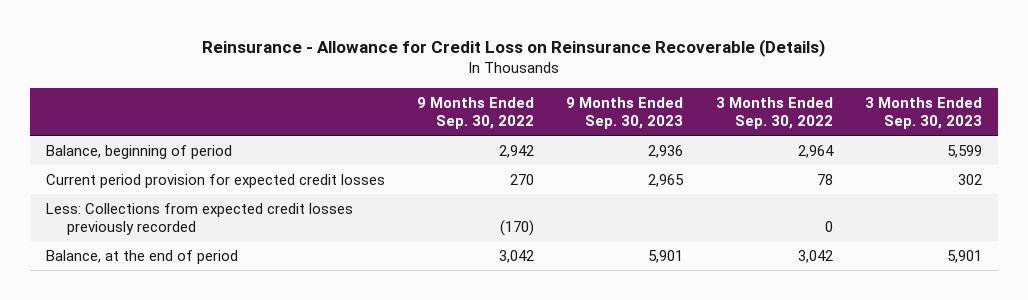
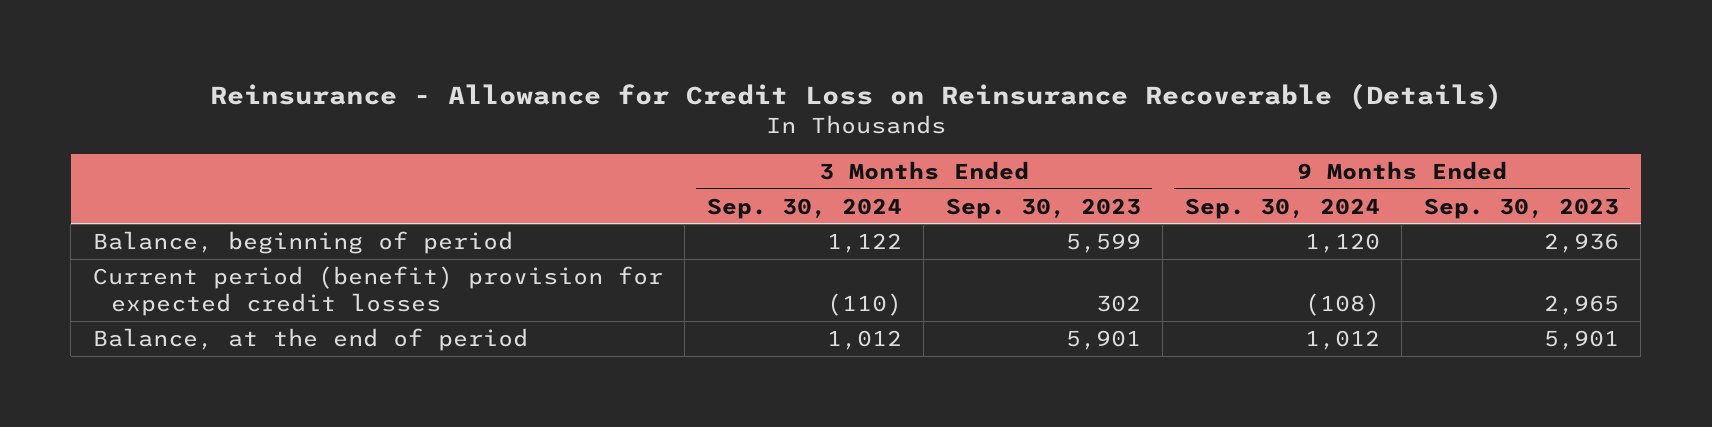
[417,96,535,129] 9 Months Ended Sep. 30, 2022 -> none
[715,96,833,129] 3 Months Ended Sep. 30, 2022 -> none
none -> [706,197,902,219] Sep. 30, 2024
none -> [1184,197,1380,219] Sep. 30, 2024
[46,202,354,235] Less: Collections from expected credit losses previously recorded -> none
[46,173,386,188] Current period provision for expected credit losses -> [92,265,663,316] Current period (benefit) provision for expected credit losses

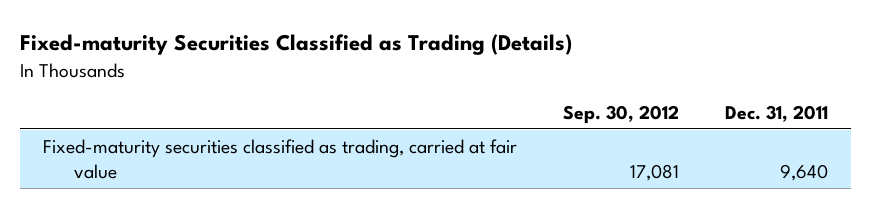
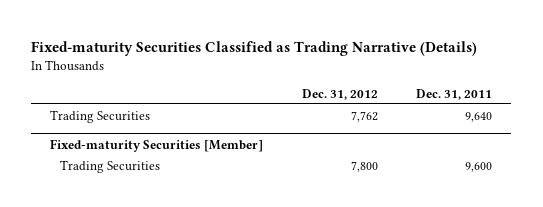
[20,34,573,56] Fixed-maturity Securities Classified as Trading (Details) -> [31,40,478,56] Fixed-maturity Securities Classified as Trading Narrative (Details)
[562,104,679,124] Sep. 30, 2012 -> none
none -> [301,88,378,100] Dec. 31, 2012
[43,138,518,179] Fixed-maturity securities classified as trading, carried at fair value -> [50,109,151,123] Trading Securities
none -> [50,138,264,152] Fixed-maturity Securities [Member]
none -> [59,159,160,173] Trading Securities

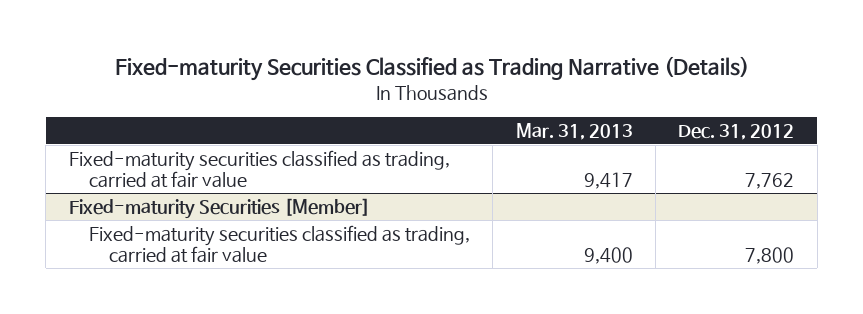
[416,88,493,100] Dec. 31, 2011 -> none
none -> [515,123,633,141] Mar. 31, 2013
[50,109,151,123] Trading Securities -> [68,149,450,189] Fixed-maturity securities classified as trading, carried at fair value
[59,159,160,173] Trading Securities -> [89,224,471,264] Fixed-maturity securities classified as trading, carried at fair value

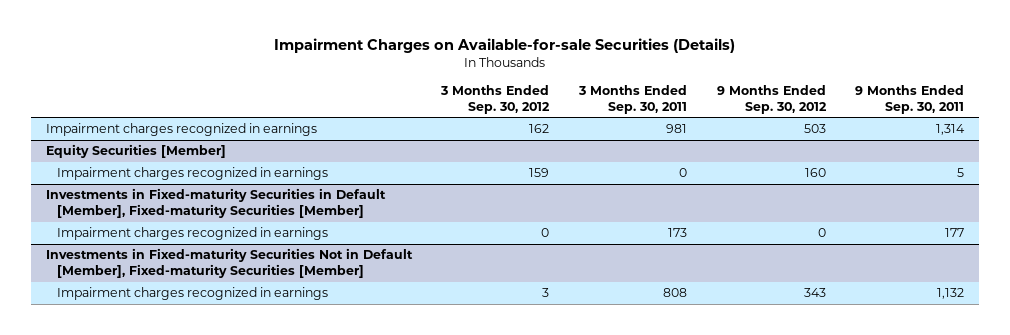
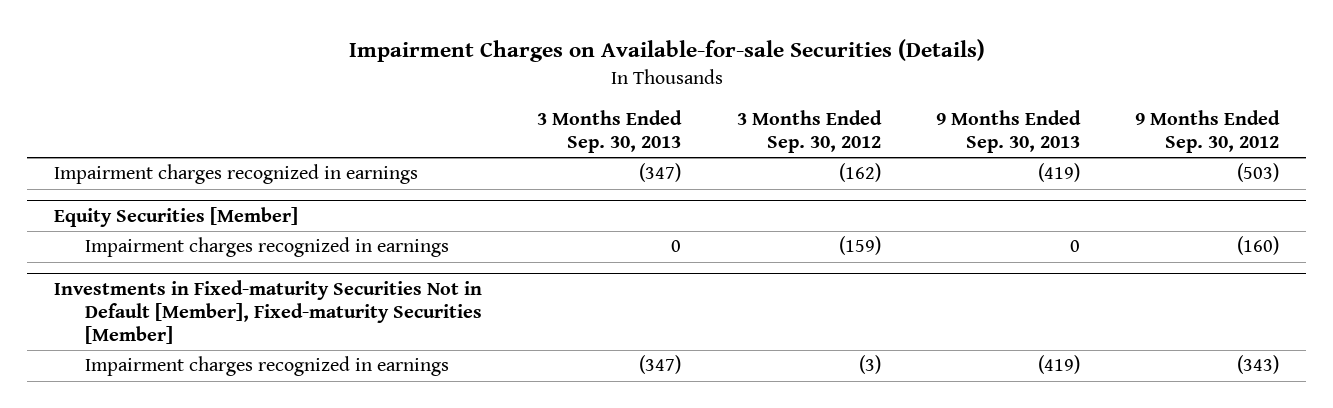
[578,84,688,114] 3 Months Ended Sep. 30, 2011 -> none
[855,84,965,114] 9 Months Ended Sep. 30, 2011 -> none
none -> [537,110,683,154] 3 Months Ended Sep. 30, 2013
none -> [935,110,1081,154] 9 Months Ended Sep. 30, 2013
[529,124,550,134] 162 -> [838,163,881,183] (162)
[803,124,826,134] 503 -> [1236,163,1279,183] (503)
[45,188,386,219] Investments in Fixed-maturity Securities in Default [Member], Fixed-maturity Securities [Member] -> none
[57,227,329,241] Impairment charges recognized in earnings -> none
[529,168,550,178] 159 -> [838,236,881,256] (159)
[804,168,826,178] 160 -> [1236,236,1279,256] (160)
[542,288,550,298] 3 -> [858,355,881,375] (3)
[803,288,826,298] 343 -> [1236,355,1279,375] (343)

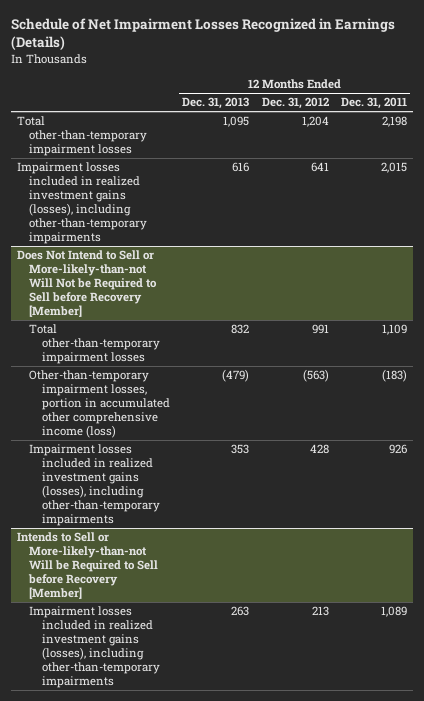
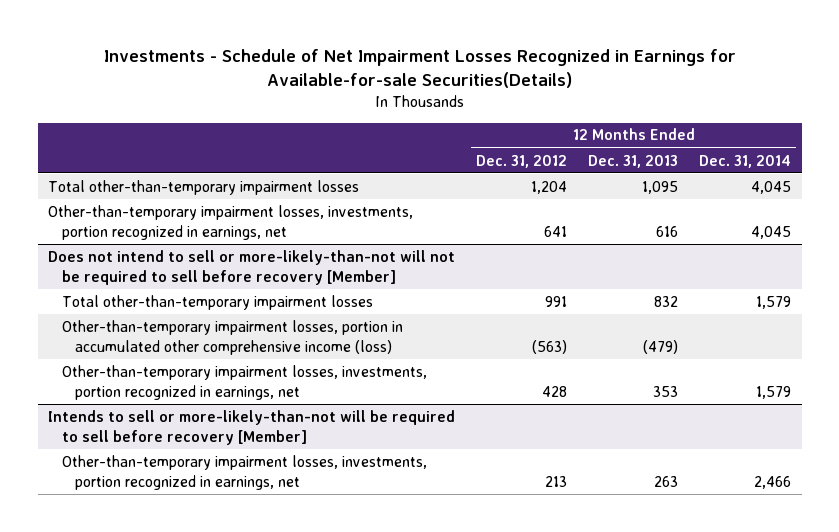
[10,18,395,51] Schedule of Net Impairment Losses Recognized in Earnings (Details) -> [103,48,736,89] Investments - Schedule of Net Impairment Losses Recognized in Earnings for Available-for-sale Securities(Details)
[340,97,407,110] Dec. 31, 2011 -> none
none -> [699,154,792,168] Dec. 31, 2014
[16,162,148,245] Impairment losses included in realized investment gains (losses), including other-than-temporary impairments -> [48,204,414,240] Other-than-temporary impairment losses, investments, portion recognized in earnings, net
[16,250,158,318] Does Not Intend to Sell or More-likely-than-not Will Not be Required to Sell before Recovery [Member] -> [48,249,456,285] Does not intend to sell or more-likely-than-not will not be required to sell before recovery [Member]
[29,444,161,527] Impairment losses included in realized investment gains (losses), including other-than-temporary impairments -> [61,364,427,400] Other-than-temporary impairment losses, investments, portion recognized in earnings, net
[16,532,159,600] Intends to Sell or More-likely-than-not Will be Required to Sell before Recovery [Member] -> [48,409,456,445] Intends to sell or more-likely-than-not will be required to sell before recovery [Member]
[29,606,161,689] Impairment losses included in realized investment gains (losses), including other-than-temporary impairments -> [61,454,427,490] Other-than-temporary impairment losses, investments, portion recognized in earnings, net

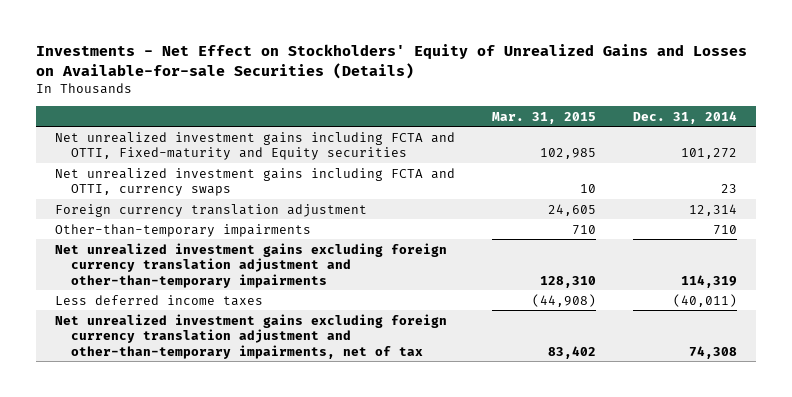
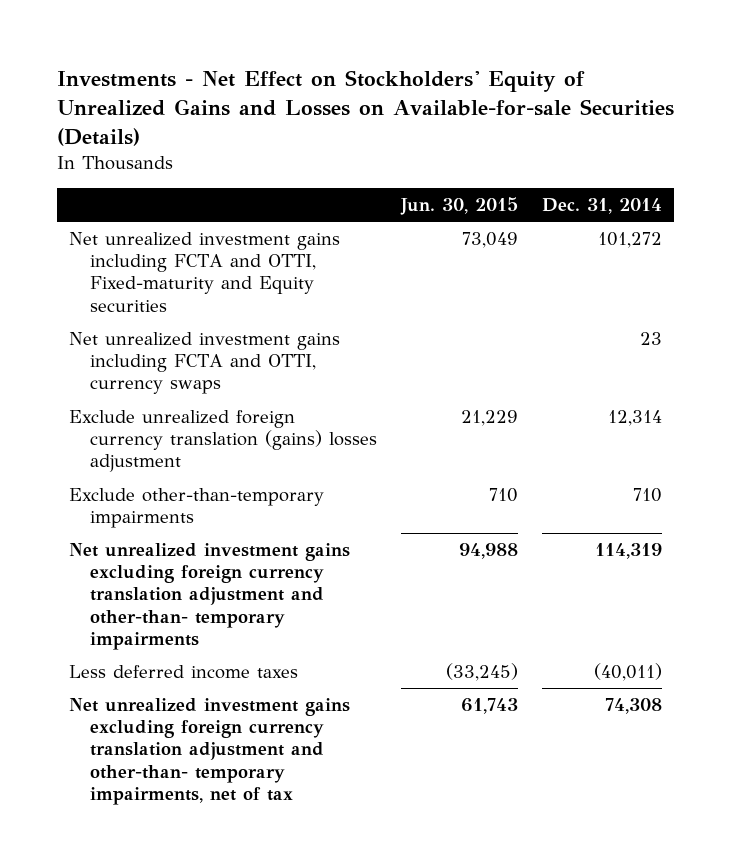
[492,111,597,124] Mar. 31, 2015 -> none
none -> [400,197,519,216] Jun. 30, 2015
[55,203,368,217] Foreign currency translation adjustment -> [68,410,378,473] Exclude unrealized foreign currency translation (gains) losses adjustment
[55,223,312,237] Other-than-temporary impairments -> [68,488,324,529] Exclude other-than-temporary impairments
[55,242,448,288] Net unrealized investment gains excluding foreign currency translation adjustment and other-than-temporary impairments -> [68,543,350,650] Net unrealized investment gains excluding foreign currency translation adjustment and other-than- temporary impairments
[55,313,448,359] Net unrealized investment gains excluding foreign currency translation adjustment and other-than-temporary impairments, net of tax -> [68,698,350,805] Net unrealized investment gains excluding foreign currency translation adjustment and other-than- temporary impairments, net of tax

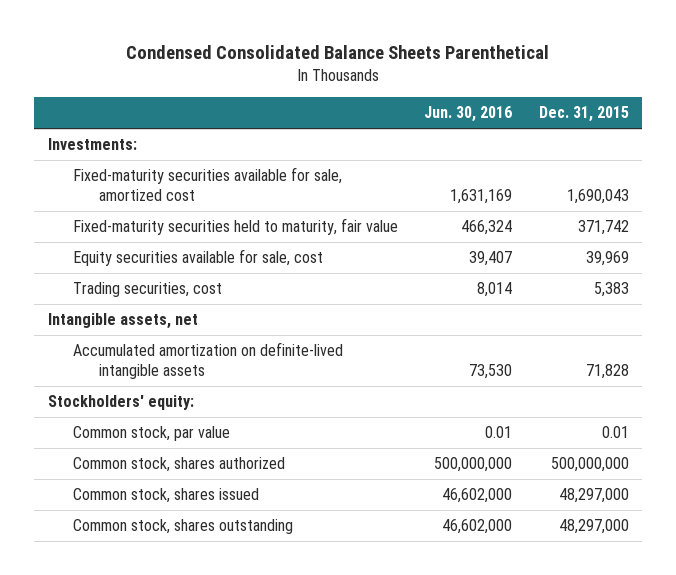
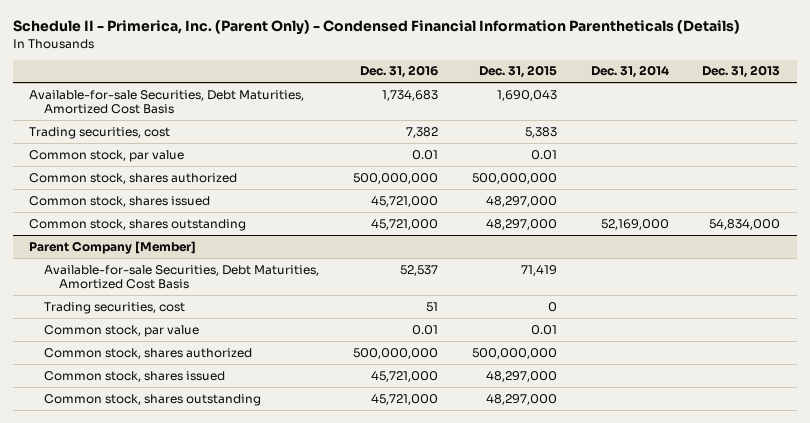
[126,45,550,60] Condensed Consolidated Balance Sheets Parenthetical -> [12,20,740,36] Schedule II - Primerica, Inc. (Parent Only) - Condensed Financial Information Parentheticals (Details)
[424,106,513,123] Jun. 30, 2016 -> none
none -> [360,65,439,79] Dec. 31, 2016
none -> [590,65,669,79] Dec. 31, 2014
none -> [702,65,781,79] Dec. 31, 2013
[47,138,137,151] Investments: -> none
[73,218,399,236] Fixed-maturity securities held to maturity, fair value -> none
[73,249,324,267] Equity securities available for sale, cost -> none
[73,167,343,201] Fixed-maturity securities available for sale, amortized cost -> [29,89,305,115] Available-for-sale Securities, Debt Maturities, Amortized Cost Basis
[47,313,198,330] Intangible assets, net -> none
[73,342,344,379] Accumulated amortization on definite-lived intangible assets -> none
[47,395,194,411] Stockholders' equity: -> none
none -> [29,240,197,254] Parent Company [Member]
none -> [44,264,320,290] Available-for-sale Securities, Debt Maturities, Amortized Cost Basis
none -> [44,301,186,314] Trading securities, cost
none -> [44,324,200,337] Common stock, par value
none -> [44,347,253,359] Common stock, shares authorized
none -> [44,370,226,382] Common stock, shares issued
none -> [44,393,262,406] Common stock, shares outstanding

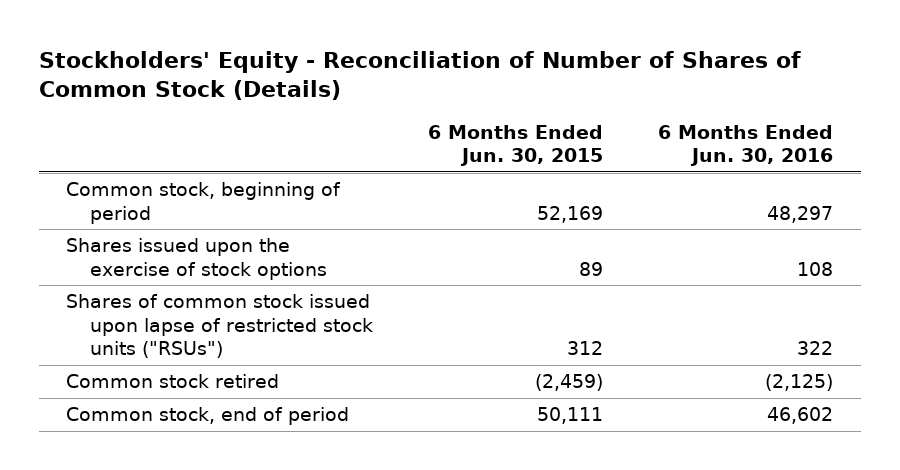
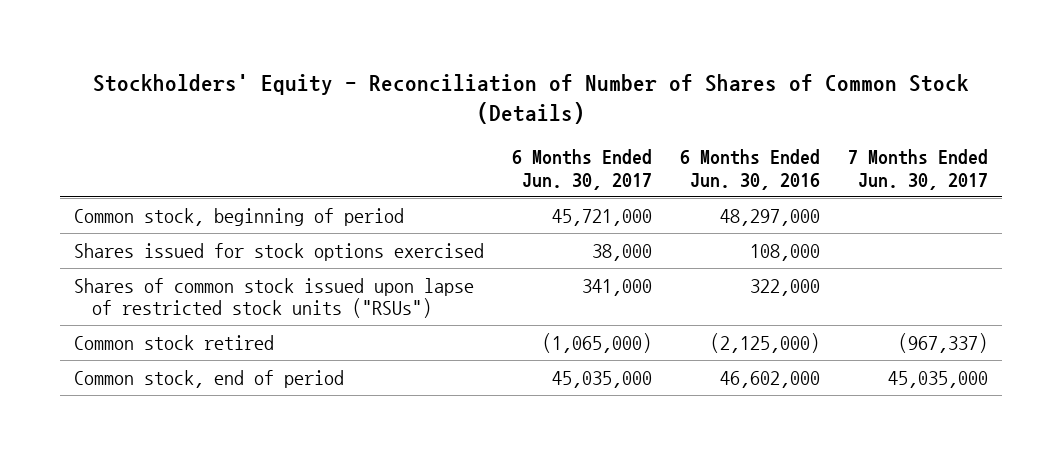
[428,124,604,166] 6 Months Ended Jun. 30, 2015 -> none
none -> [511,149,652,190] 6 Months Ended Jun. 30, 2017
none -> [848,149,989,190] 7 Months Ended Jun. 30, 2017
[767,205,834,223] 48,297 -> [720,208,821,226] 48,297,000
[66,238,328,280] Shares issued upon the exercise of stock options -> [73,242,484,261] Shares issued for stock options exercised
[797,261,834,276] 108 -> [750,243,821,261] 108,000
[797,340,834,355] 322 -> [750,278,821,296] 322,000
[765,374,834,392] (2,125) -> [710,332,821,353] (2,125,000)
[767,407,834,425] 46,602 -> [720,370,821,388] 46,602,000

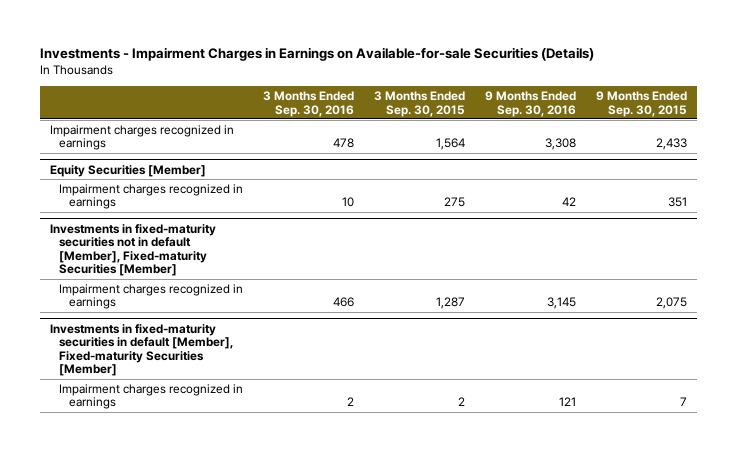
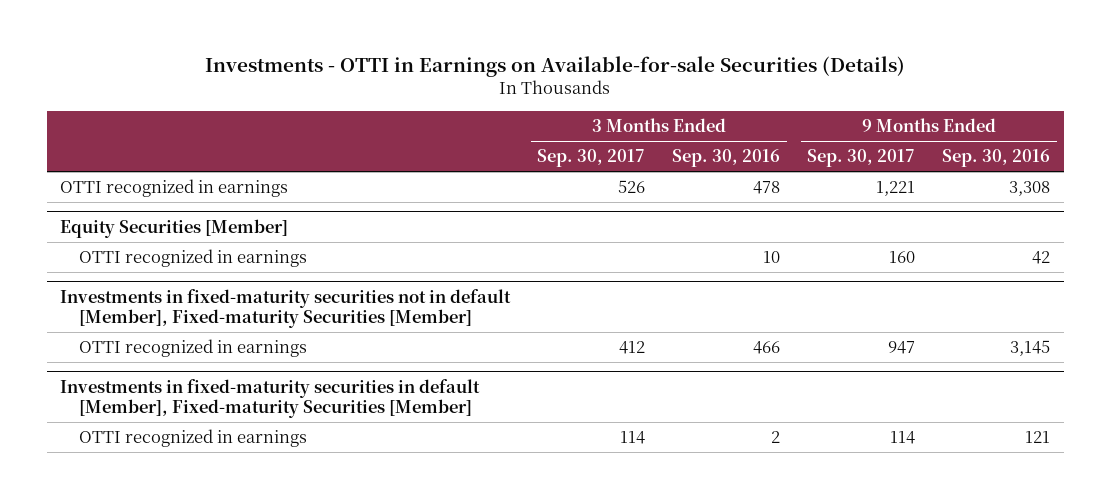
[40,47,595,62] Investments - Impairment Charges in Earnings on Available-for-sale Securities (Details) -> [205,56,906,78] Investments - OTTI in Earnings on Available-for-sale Securities (Details)
[374,90,466,117] 3 Months Ended Sep. 30, 2015 -> none
[595,90,687,117] 9 Months Ended Sep. 30, 2015 -> none
none -> [537,149,646,168] Sep. 30, 2017
none -> [807,149,916,168] Sep. 30, 2017
[50,124,235,151] Impairment charges recognized in earnings -> [60,179,289,198] OTTI recognized in earnings
[59,183,244,210] Impairment charges recognized in earnings -> [79,249,308,268] OTTI recognized in earnings
[59,283,244,310] Impairment charges recognized in earnings -> [79,339,308,358] OTTI recognized in earnings
[59,383,244,410] Impairment charges recognized in earnings -> [79,429,308,448] OTTI recognized in earnings

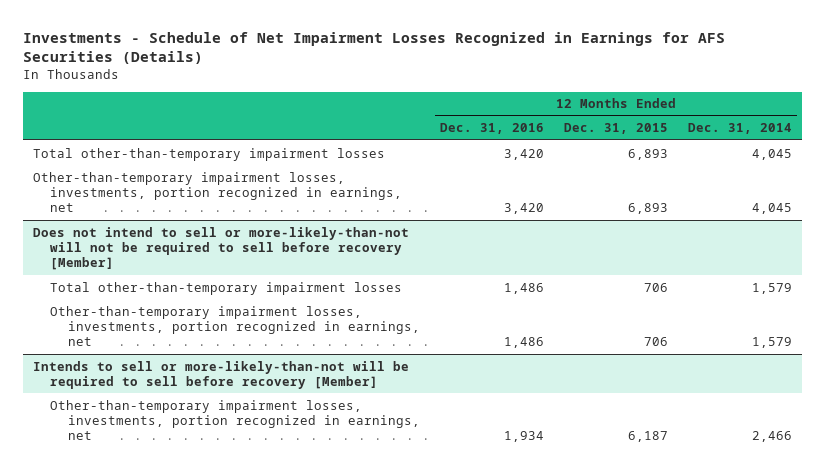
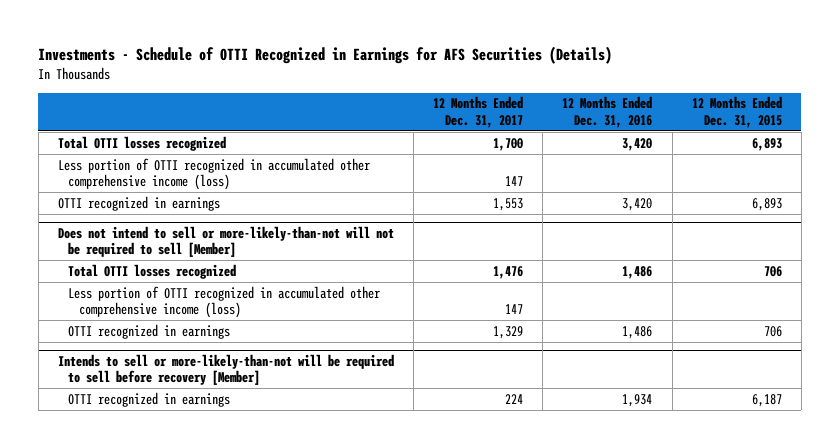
[23,31,726,65] Investments - Schedule of Net Impairment Losses Recognized in Earnings for AFS Securities (Details) -> [38,45,613,64] Investments - Schedule of OTTI Recognized in Earnings for AFS Securities (Details)
[687,123,792,135] Dec. 31, 2014 -> none
none -> [433,96,524,128] 12 Months Ended Dec. 31, 2017
[33,147,386,161] Total other-than-temporary impairment losses -> [57,135,226,151] Total OTTI losses recognized
none -> [57,157,370,190] Less portion of OTTI recognized in accumulated other comprehensive income (loss)
[33,171,403,213] Other-than-temporary impairment losses, investments, portion recognized in earnings, net -> [57,195,220,211] OTTI recognized in earnings
[33,226,410,271] Does not intend to sell or more-likely-than-not will not be required to sell before recovery [Member] -> [57,225,394,258] Does not intend to sell or more-likely-than-not will not be required to sell [Member]
[50,281,403,295] Total other-than-temporary impairment losses -> [68,263,237,279] Total OTTI losses recognized
none -> [68,285,381,318] Less portion of OTTI recognized in accumulated other comprehensive income (loss)
[50,305,420,347] Other-than-temporary impairment losses, investments, portion recognized in earnings, net -> [68,323,231,339] OTTI recognized in earnings
[50,399,420,441] Other-than-temporary impairment losses, investments, portion recognized in earnings, net -> [68,391,231,407] OTTI recognized in earnings

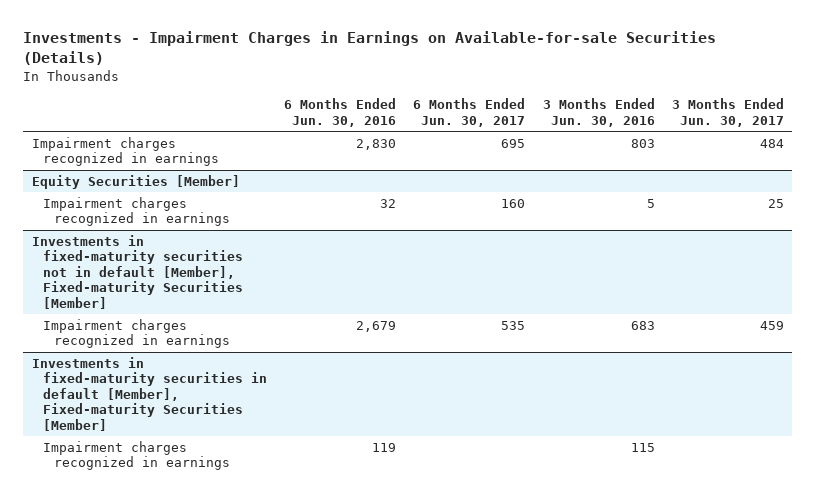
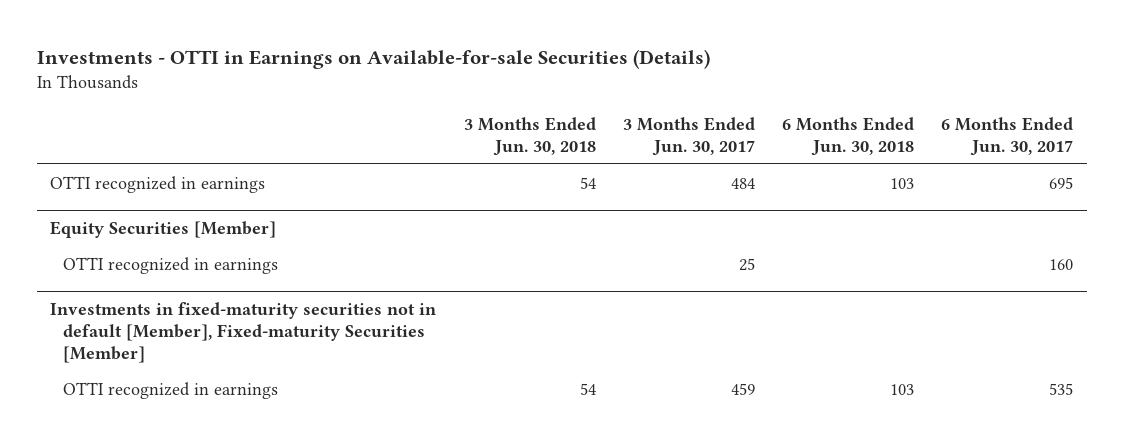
[23,31,717,66] Investments - Impairment Charges in Earnings on Available-for-sale Securities (Details) -> [36,49,710,70] Investments - OTTI in Earnings on Available-for-sale Securities (Details)
[284,98,397,127] 6 Months Ended Jun. 30, 2016 -> none
[542,98,655,127] 3 Months Ended Jun. 30, 2016 -> none
none -> [463,116,596,156] 3 Months Ended Jun. 30, 2018
none -> [782,116,915,156] 6 Months Ended Jun. 30, 2018
[31,136,219,167] Impairment charges recognized in earnings -> [50,175,266,193] OTTI recognized in earnings
[42,196,230,227] Impairment charges recognized in earnings -> [63,256,279,274] OTTI recognized in earnings
[31,356,267,431] Investments in fixed-maturity securities in default [Member], Fixed-maturity Securities [Member] -> none
[42,440,230,471] Impairment charges recognized in earnings -> none
[42,318,230,349] Impairment charges recognized in earnings -> [63,381,279,399] OTTI recognized in earnings

